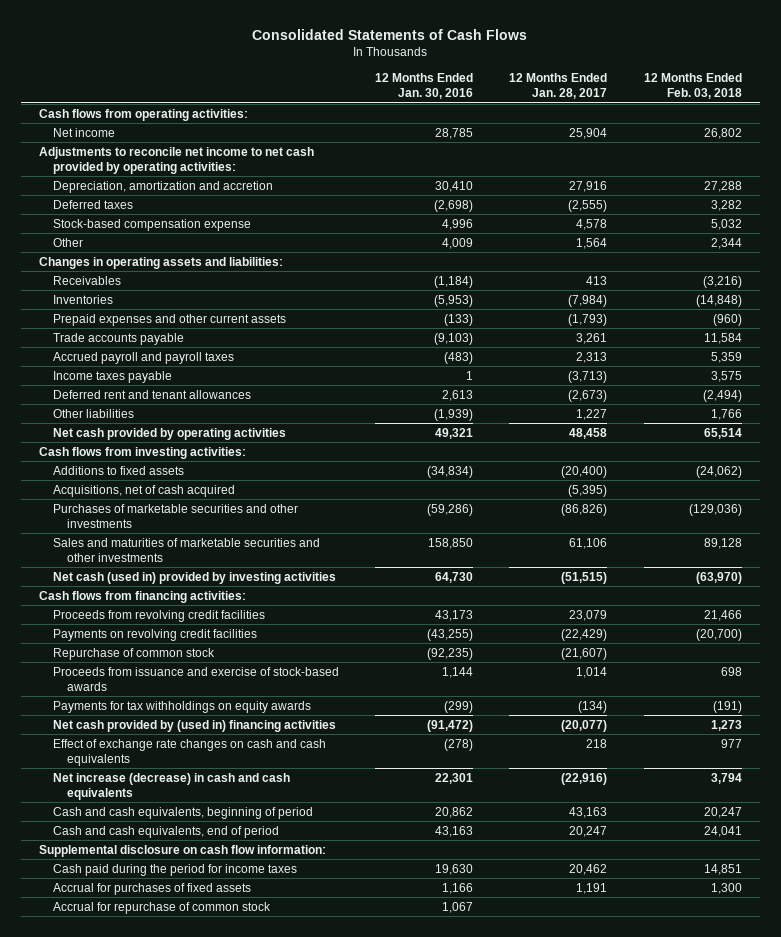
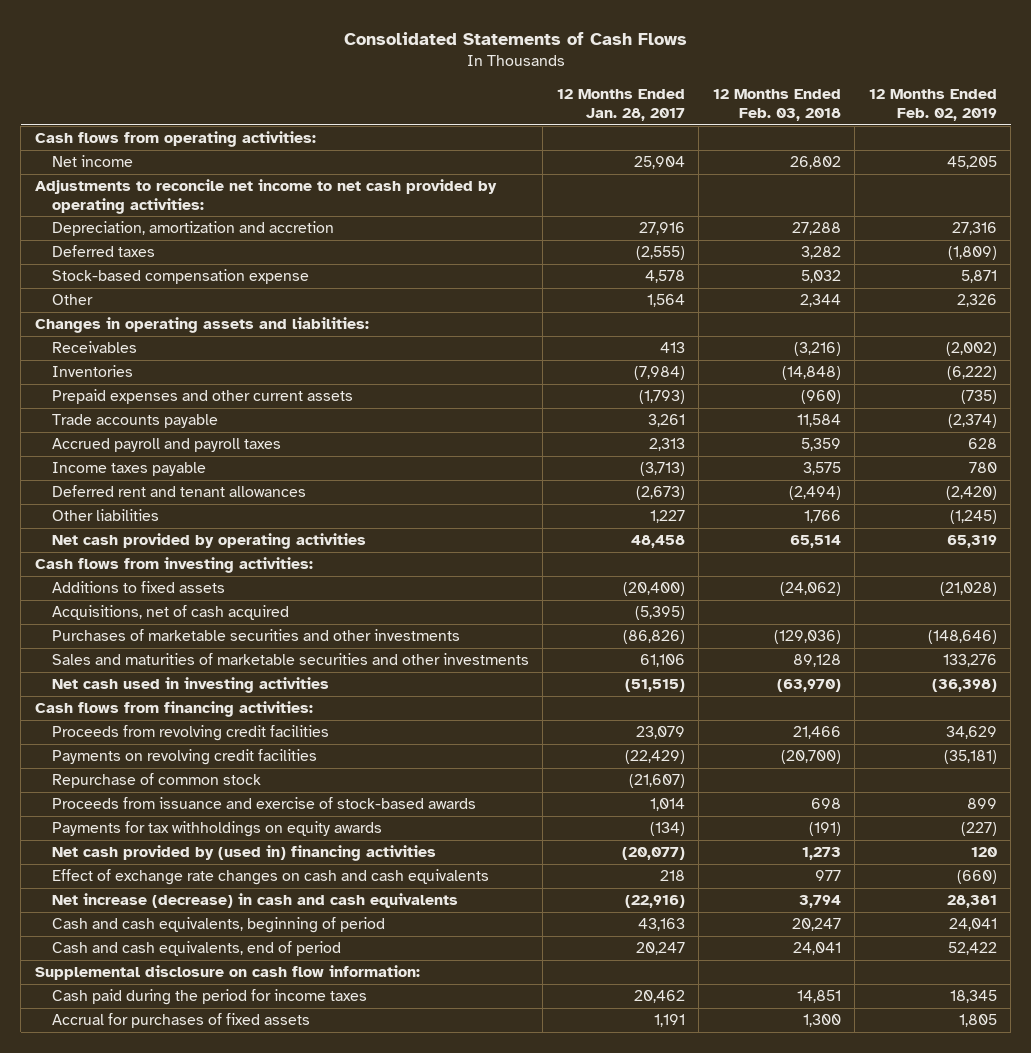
[375,73,474,99] 12 Months Ended Jan. 30, 2016 -> none
none -> [868,89,997,121] 12 Months Ended Feb. 02, 2019
[53,571,337,584] Net cash (used in) provided by investing activities -> [51,677,329,694] Net cash used in investing activities
[53,901,272,914] Accrual for repurchase of common stock -> none

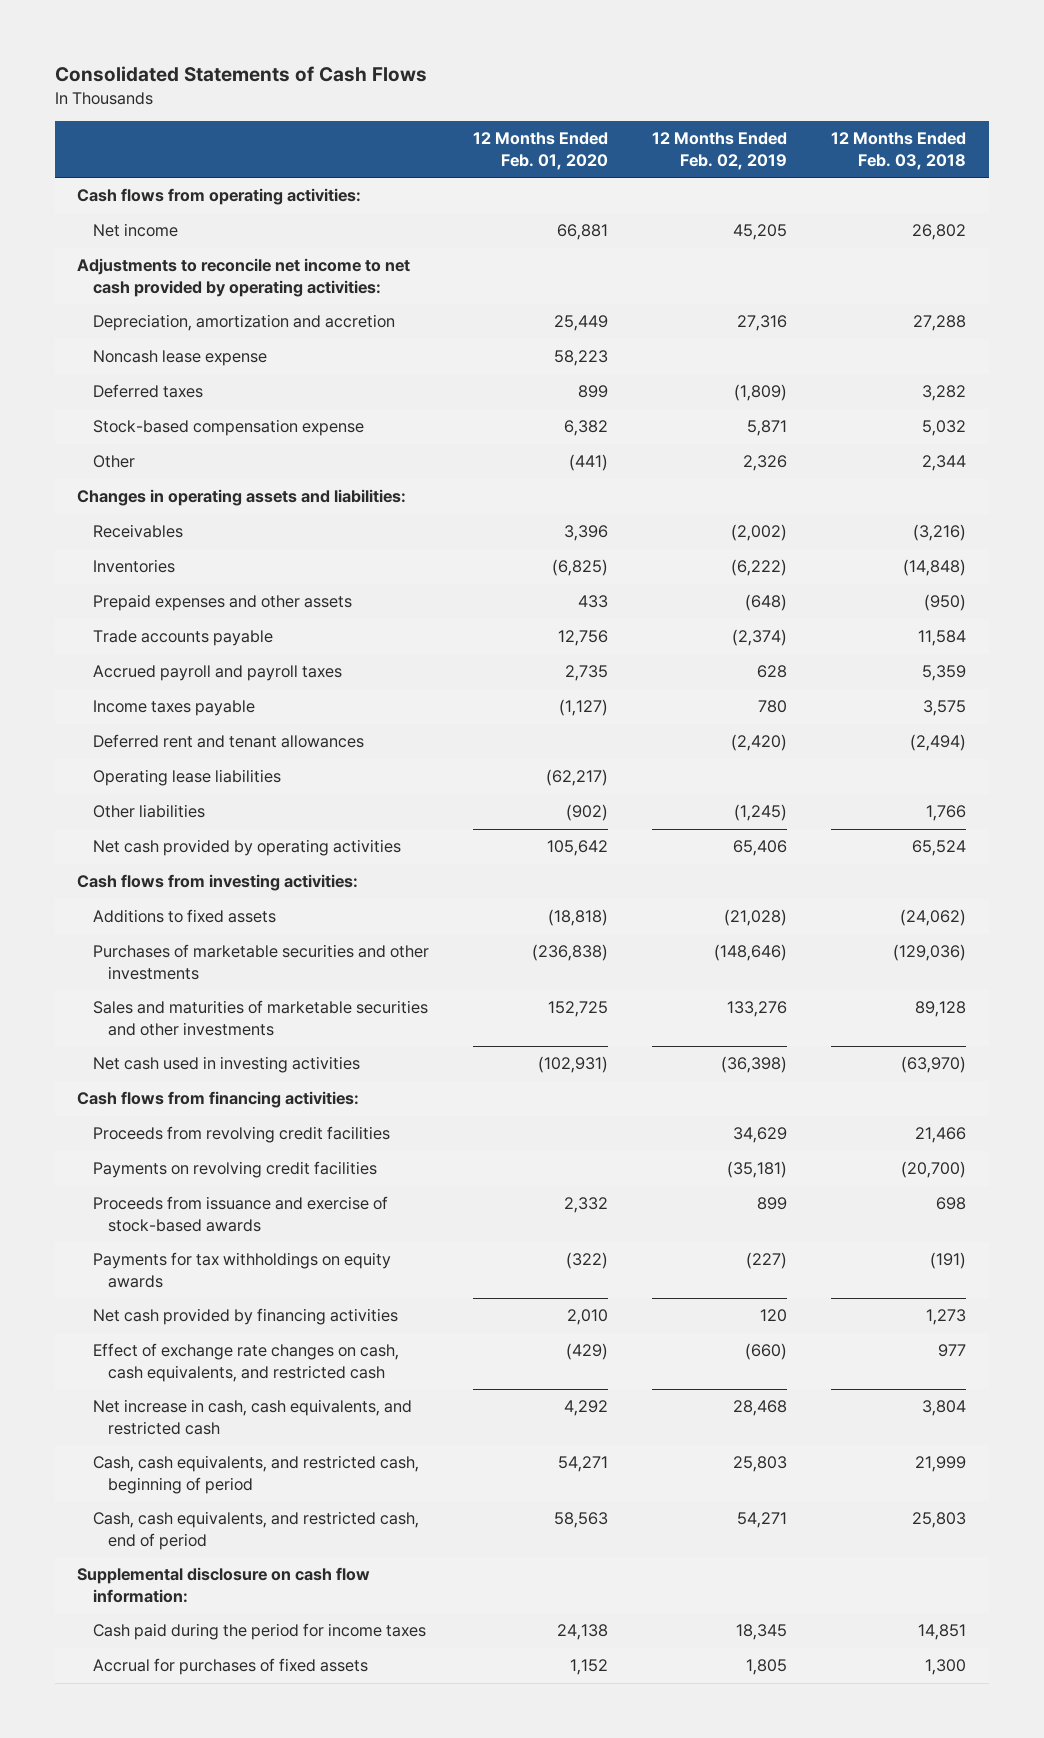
[556,89,685,121] 12 Months Ended Jan. 28, 2017 -> none
none -> [472,131,608,170] 12 Months Ended Feb. 01, 2020
none -> [92,350,267,367] Noncash lease expense
[51,389,353,405] Prepaid expenses and other current assets -> [92,594,352,612] Prepaid expenses and other assets
[800,390,841,405] (960) -> [924,594,967,612] (950)
[960,390,997,405] (735) -> [745,594,788,612] (648)
none -> [92,769,281,787] Operating lease liabilities
[789,535,841,549] 65,514 -> [912,840,967,857] 65,524
[946,535,997,549] 65,319 -> [733,840,788,857] 65,406
[51,605,289,621] Acquisitions, net of cash acquired -> none
[51,773,261,789] Repurchase of common stock -> none
[51,845,436,862] Net cash provided by (used in) financing activities -> [92,1308,398,1326] Net cash provided by financing activities
[51,869,489,886] Effect of exchange rate changes on cash and cash equivalents -> [92,1343,399,1383] Effect of exchange rate changes on cash, cash equivalents, and restricted cash
[51,893,458,909] Net increase (decrease) in cash and cash equivalents -> [92,1399,412,1436] Net increase in cash, cash equivalents, and restricted cash
[798,895,841,909] 3,794 -> [922,1400,967,1417] 3,804
[946,895,997,909] 28,381 -> [733,1400,788,1417] 28,468
[51,917,385,934] Cash and cash equivalents, beginning of period -> [92,1455,419,1495] Cash, cash equivalents, and restricted cash, beginning of period
[791,918,841,932] 20,247 -> [915,1456,967,1473] 21,999
[948,918,997,932] 24,041 -> [733,1456,788,1473] 25,803
[51,941,341,957] Cash and cash equivalents, end of period -> [92,1511,419,1551] Cash, cash equivalents, and restricted cash, end of period
[792,942,841,956] 24,041 -> [912,1512,967,1529] 25,803
[947,942,997,956] 52,422 -> [737,1512,788,1529] 54,271

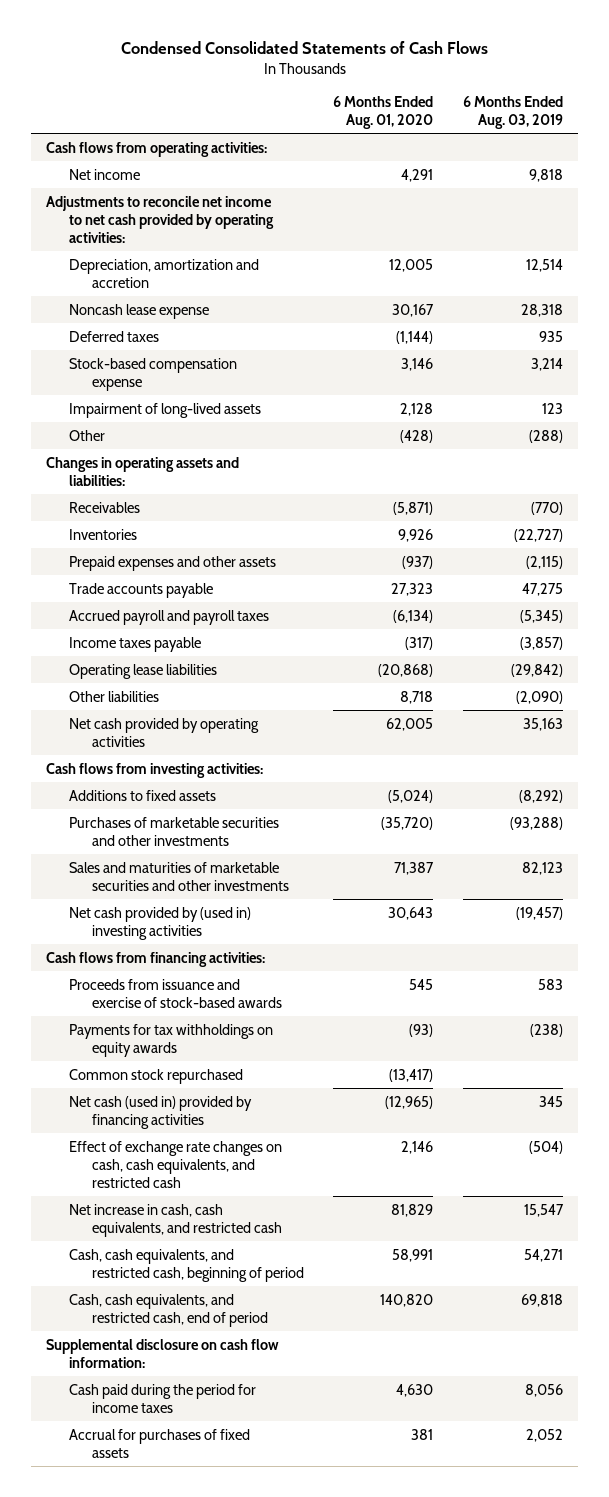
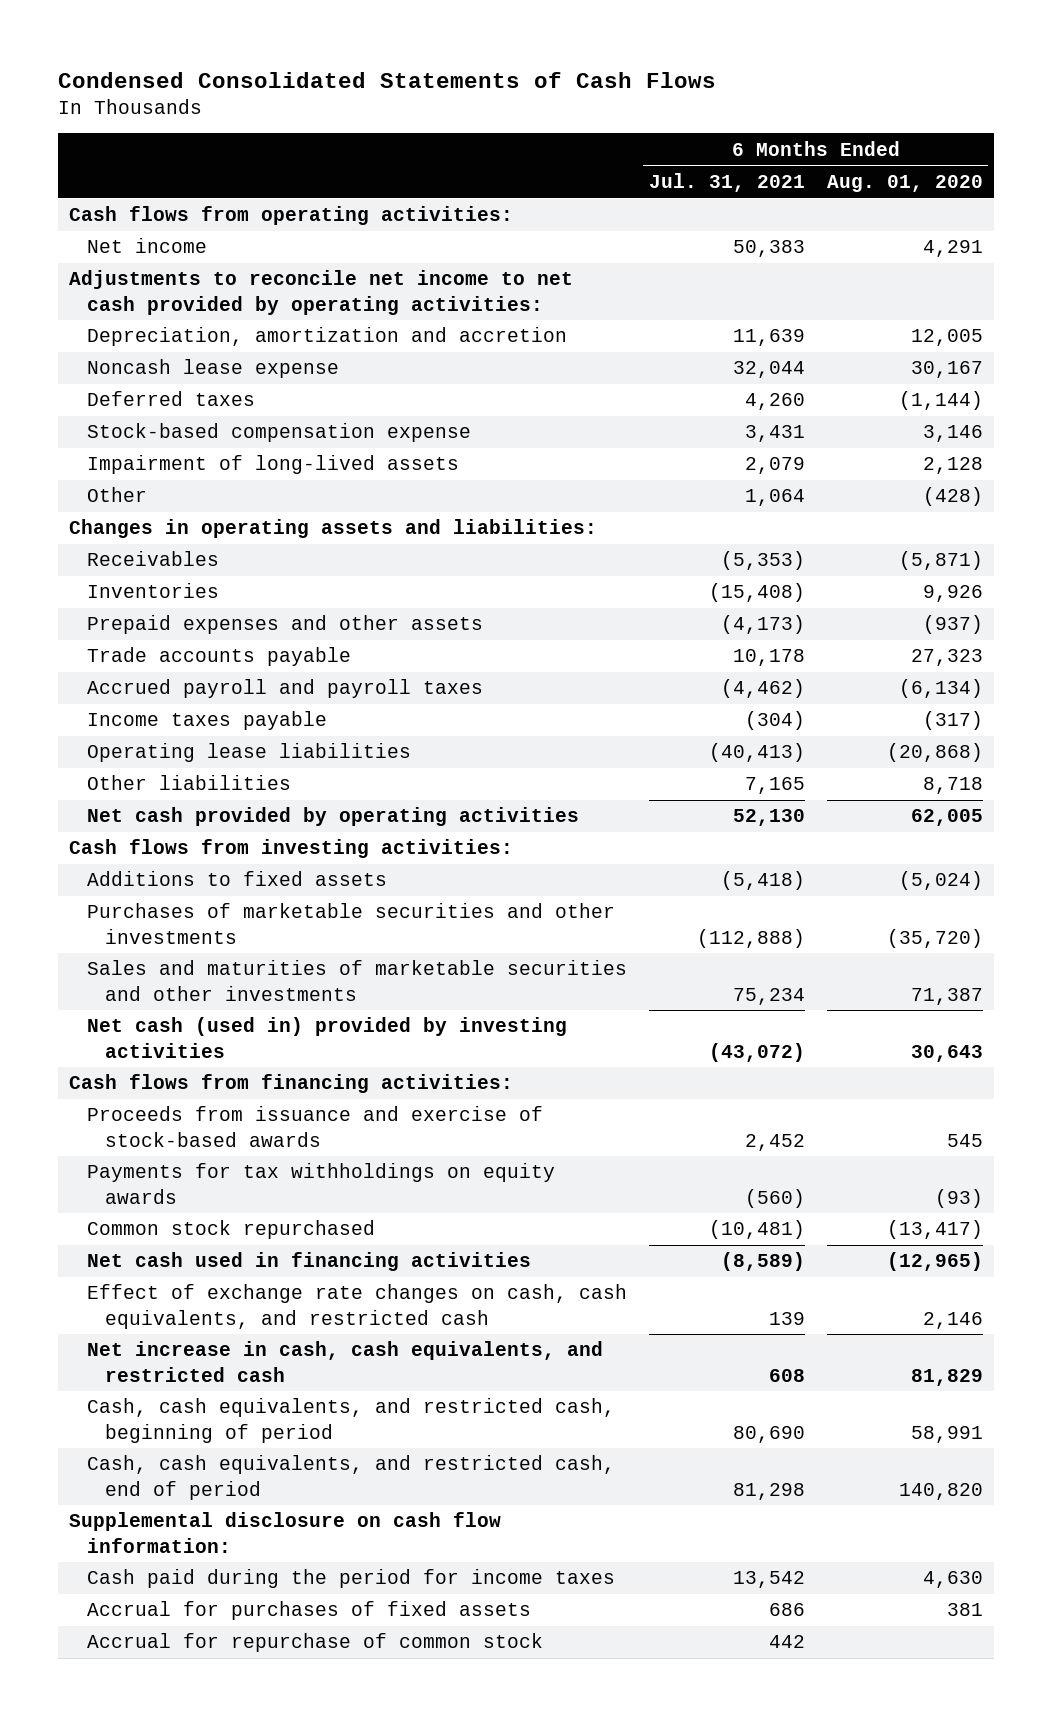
[462,95,563,129] 6 Months Ended Aug. 03, 2019 -> none
none -> [648,172,805,192] Jul. 31, 2021
[69,906,252,940] Net cash provided by (used in) investing activities -> [86,1017,567,1058] Net cash (used in) provided by investing activities
[69,1095,253,1129] Net cash (used in) provided by financing activities -> [86,1252,531,1272] Net cash used in financing activities
none -> [86,1633,543,1653] Accrual for repurchase of common stock

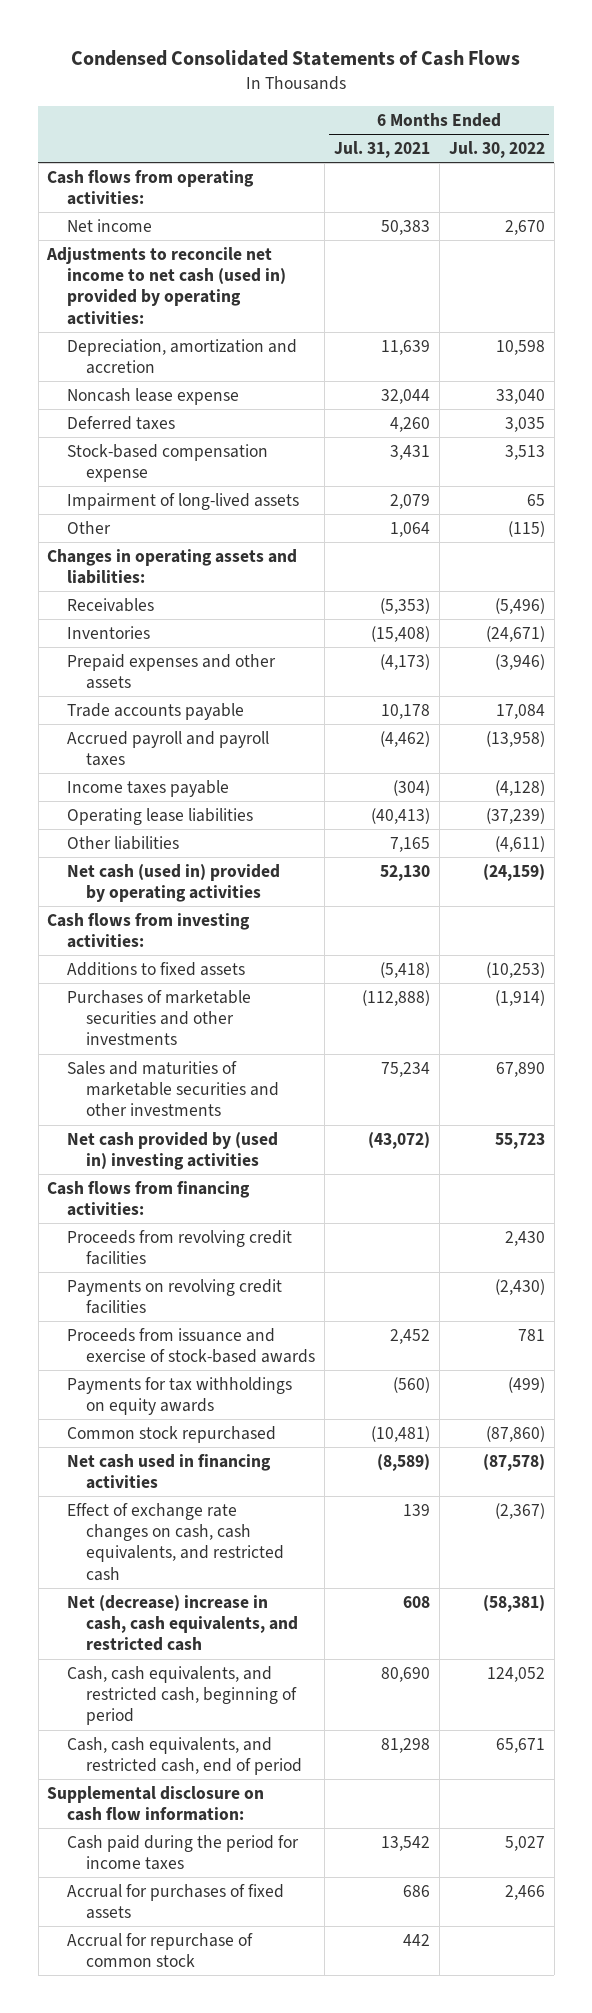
[826,174,983,192] Aug. 01, 2020 -> none
none -> [448,141,545,159] Jul. 30, 2022
[68,270,573,315] Adjustments to reconcile net income to net cash provided by operating activities: -> [46,246,286,325] Adjustments to reconcile net income to net cash (used in) provided by operating activities:
[86,807,579,827] Net cash provided by operating activities -> [66,863,280,903] Net cash (used in) provided by operating activities
[86,1017,567,1058] Net cash (used in) provided by investing activities -> [66,1131,278,1171] Net cash provided by (used in) investing activities
none -> [66,1229,292,1266] Proceeds from revolving credit facilities
none -> [66,1278,282,1315] Payments on revolving credit facilities
[86,1341,603,1382] Net increase in cash, cash equivalents, and restricted cash -> [66,1594,299,1652] Net (decrease) increase in cash, cash equivalents, and restricted cash

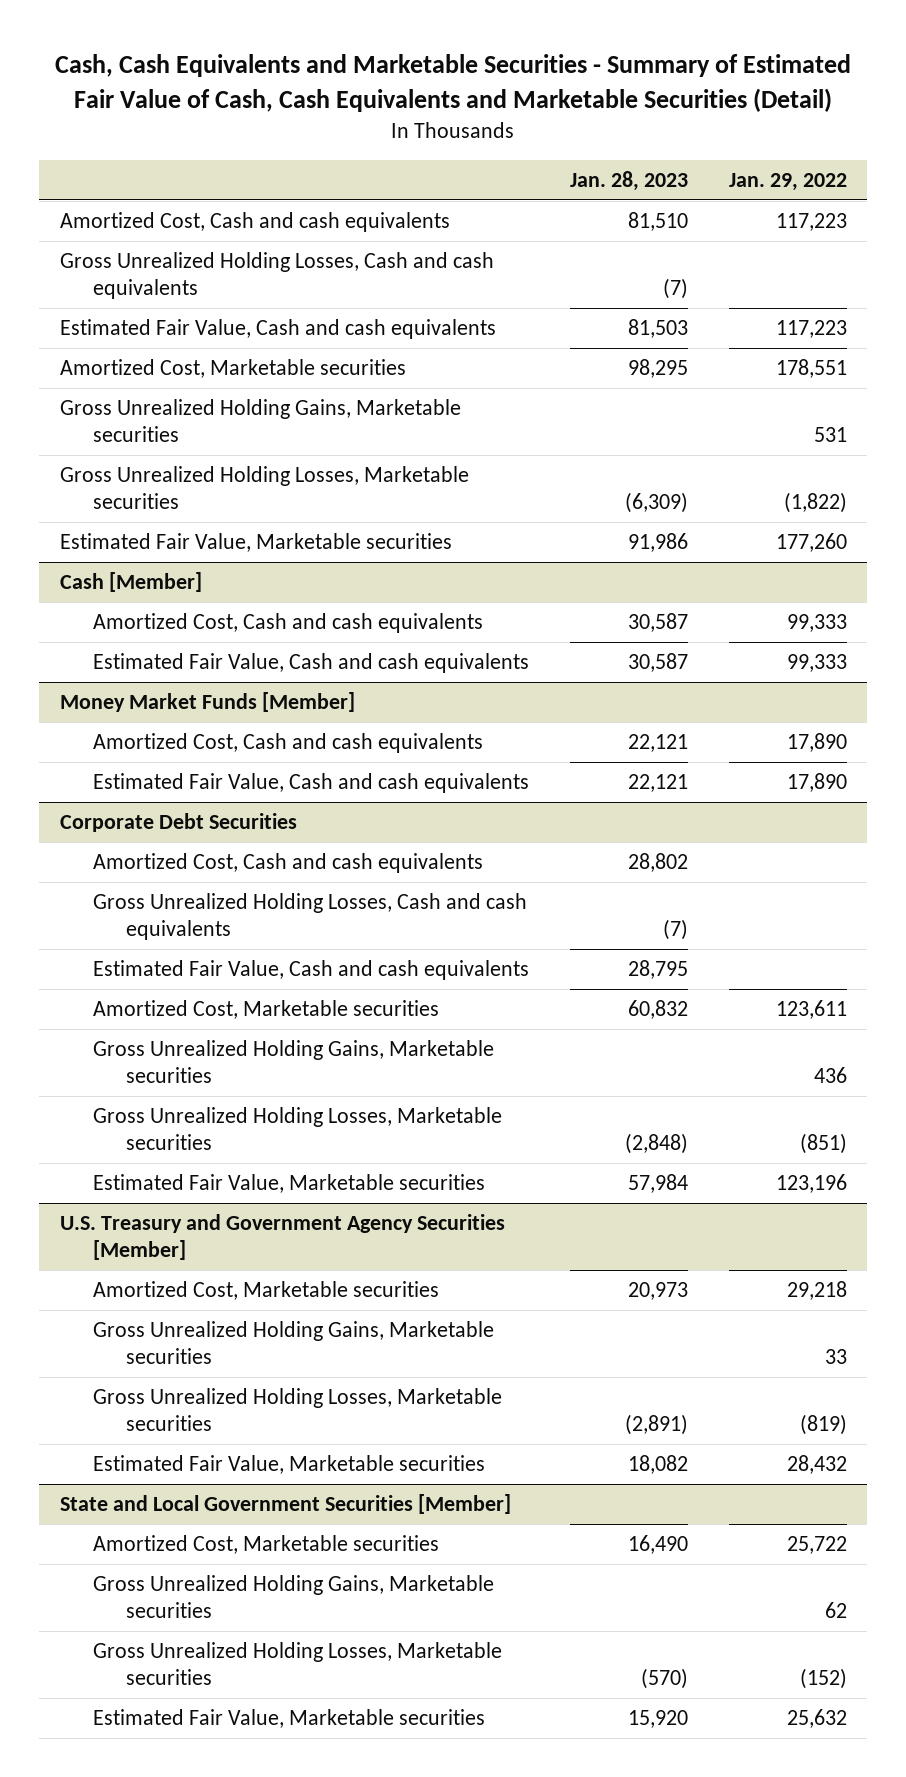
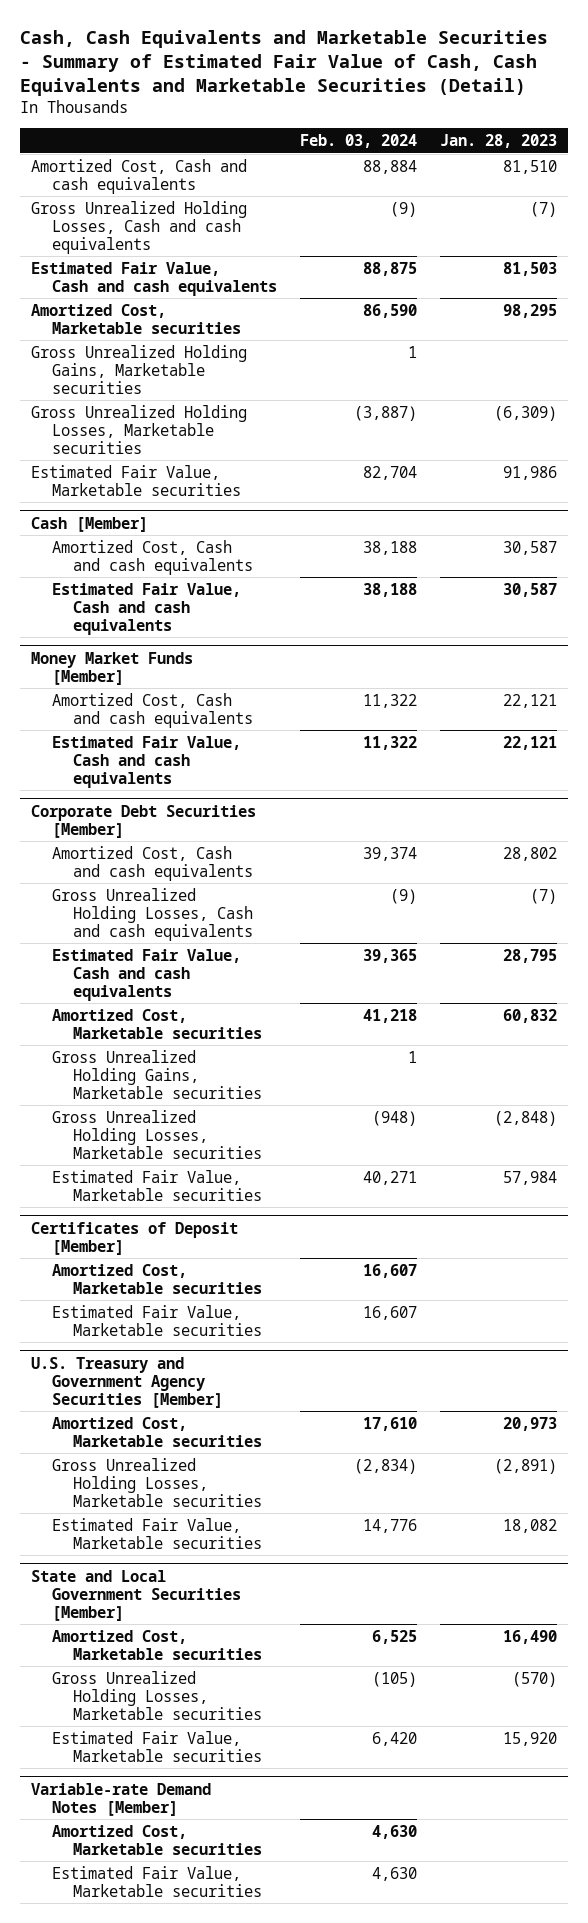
[728,172,847,191] Jan. 29, 2022 -> none
none -> [299,134,417,149] Feb. 03, 2024
[59,813,297,833] Corporate Debt Securities -> [31,804,257,838] Corporate Debt Securities [Member]
none -> [31,1221,239,1255] Certificates of Deposit [Member]
none -> [51,1263,262,1294] Amortized Cost, Marketable securities
none -> [51,1304,262,1336] Estimated Fair Value, Marketable securities
[92,1321,494,1364] Gross Unrealized Holding Gains, Marketable securities -> none
[92,1575,494,1618] Gross Unrealized Holding Gains, Marketable securities -> none
none -> [31,1782,212,1816] Variable-rate Demand Notes [Member]
none -> [51,1824,262,1855] Amortized Cost, Marketable securities
none -> [51,1865,262,1897] Estimated Fair Value, Marketable securities

